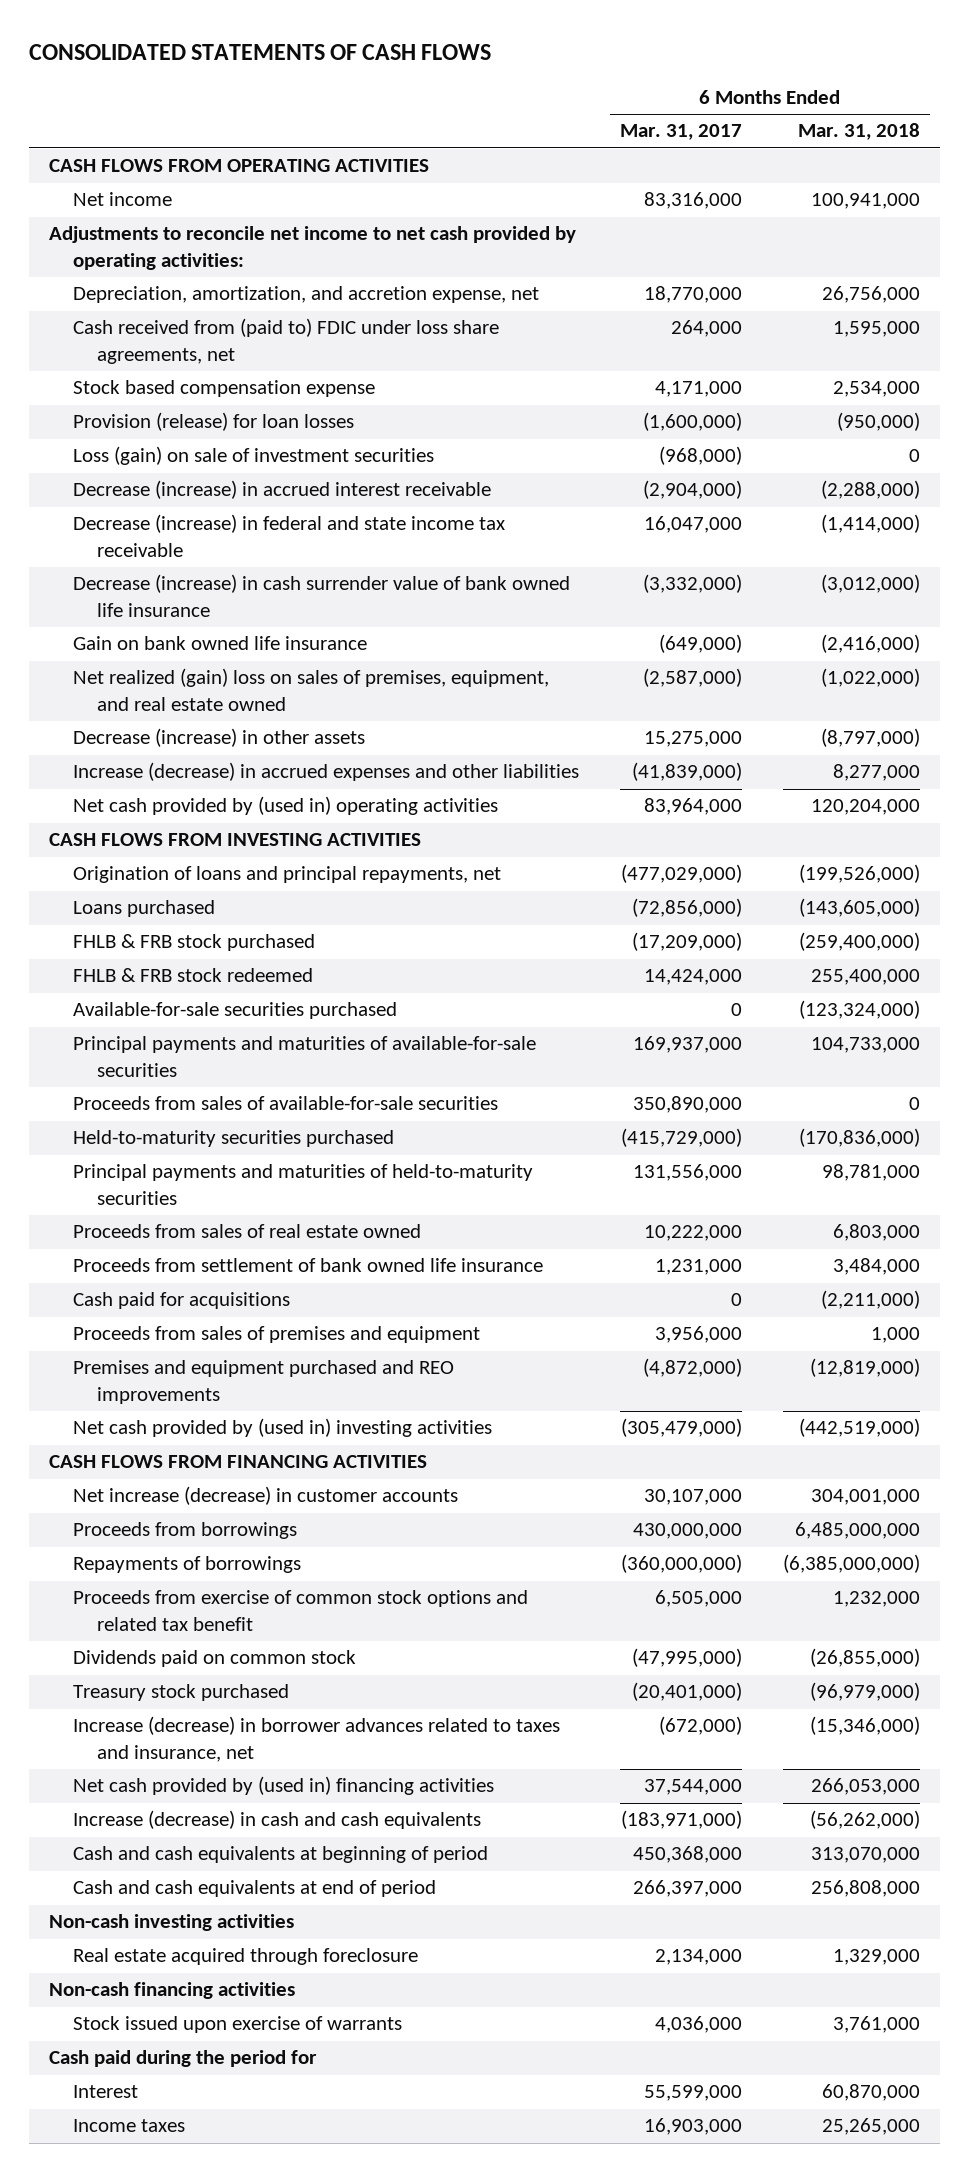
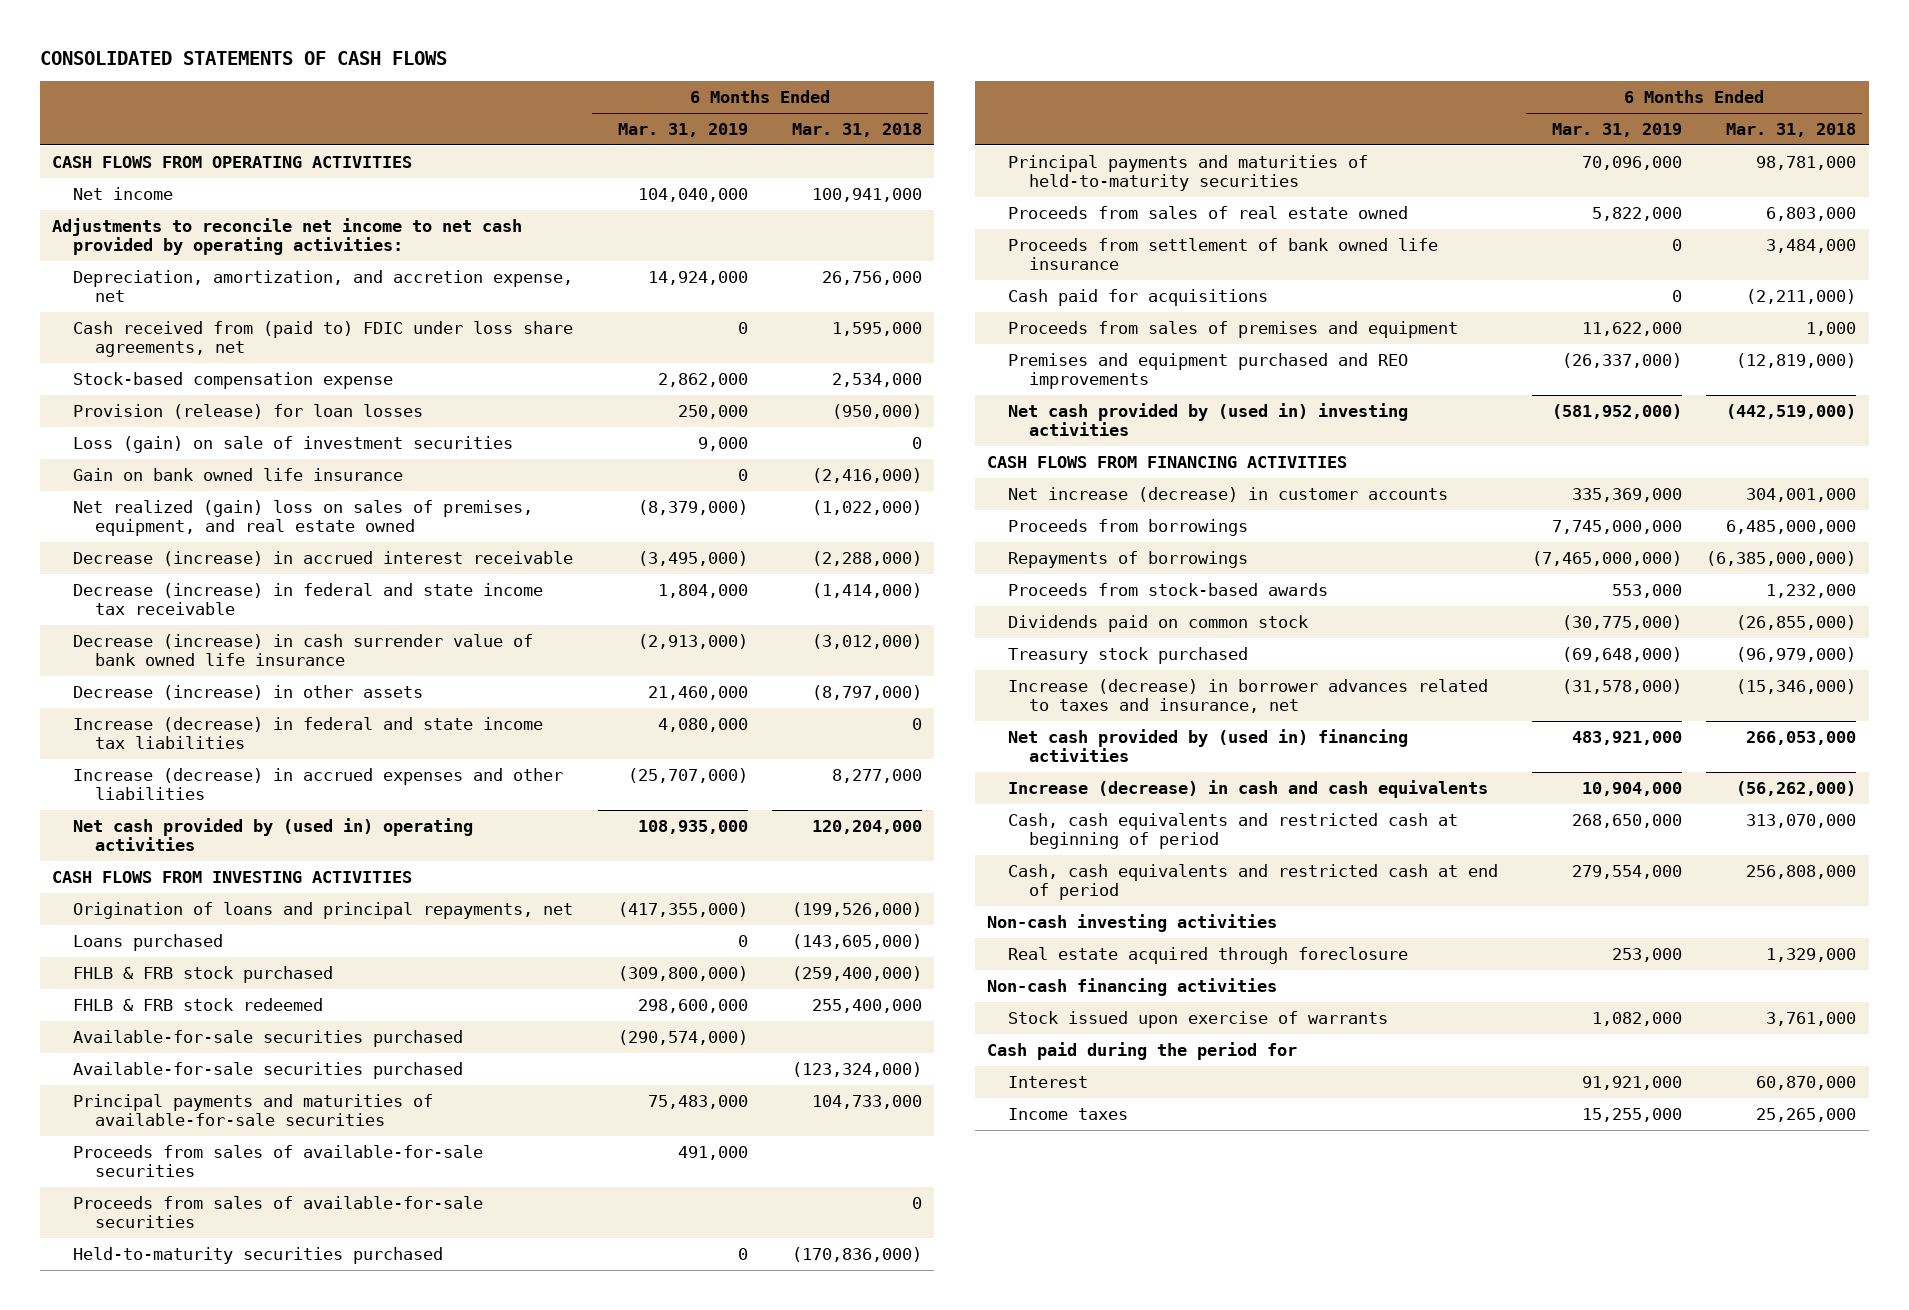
[619,124,742,141] Mar. 31, 2017 -> none
none -> [617,123,748,138] Mar. 31, 2019
[73,380,376,398] Stock based compensation expense -> [73,371,394,389] Stock-based compensation expense
[73,636,368,651] Gain on bank owned life insurance -> [73,467,404,481] Gain on bank owned life insurance
[73,668,550,711] Net realized (gain) loss on sales of premises, equipment, and real estate owned -> [73,499,534,537] Net realized (gain) loss on sales of premises, equipment, and real estate owned
none -> [73,716,544,750] Increase (decrease) in federal and state income tax liabilities
none -> [73,1029,464,1047] Available-for-sale securities purchased
none -> [73,1144,484,1178] Proceeds from sales of available-for-sale securities
[73,1590,529,1631] Proceeds from exercise of common stock options and related tax benefit -> [1007,582,1328,596] Proceeds from stock-based awards
[73,1846,489,1864] Cash and cash equivalents at beginning of period -> [1007,812,1458,850] Cash, cash equivalents and restricted cash at beginning of period
[73,1880,437,1898] Cash and cash equivalents at end of period -> [1007,863,1498,901] Cash, cash equivalents and restricted cash at end of period

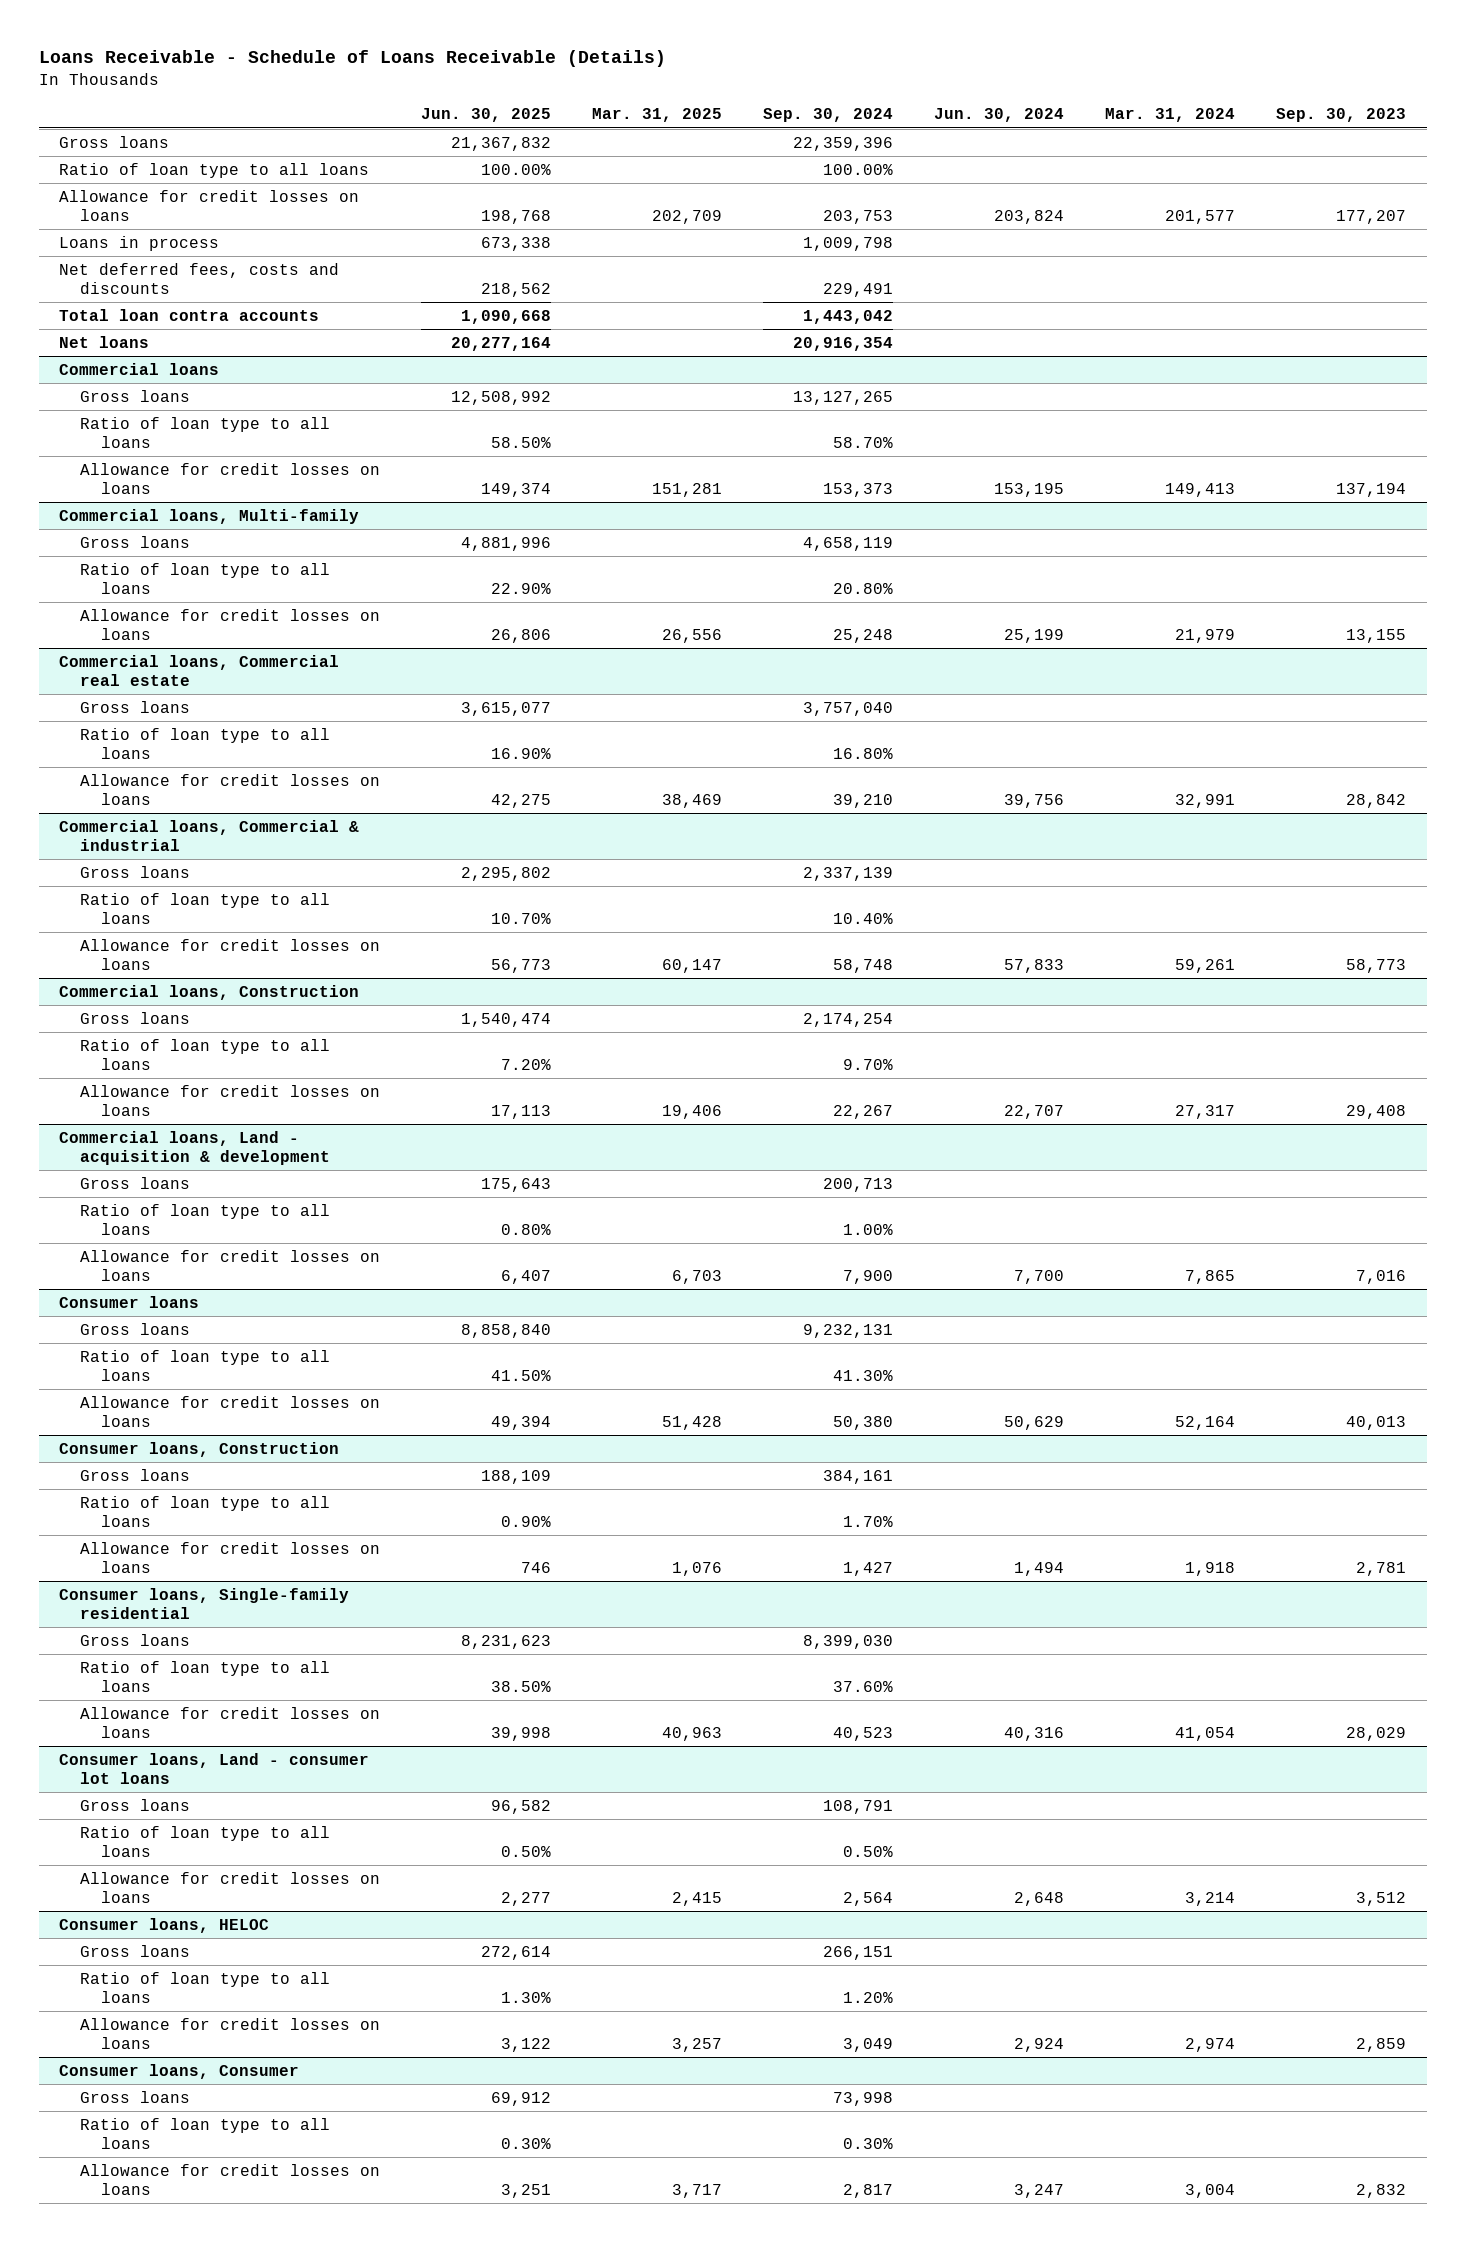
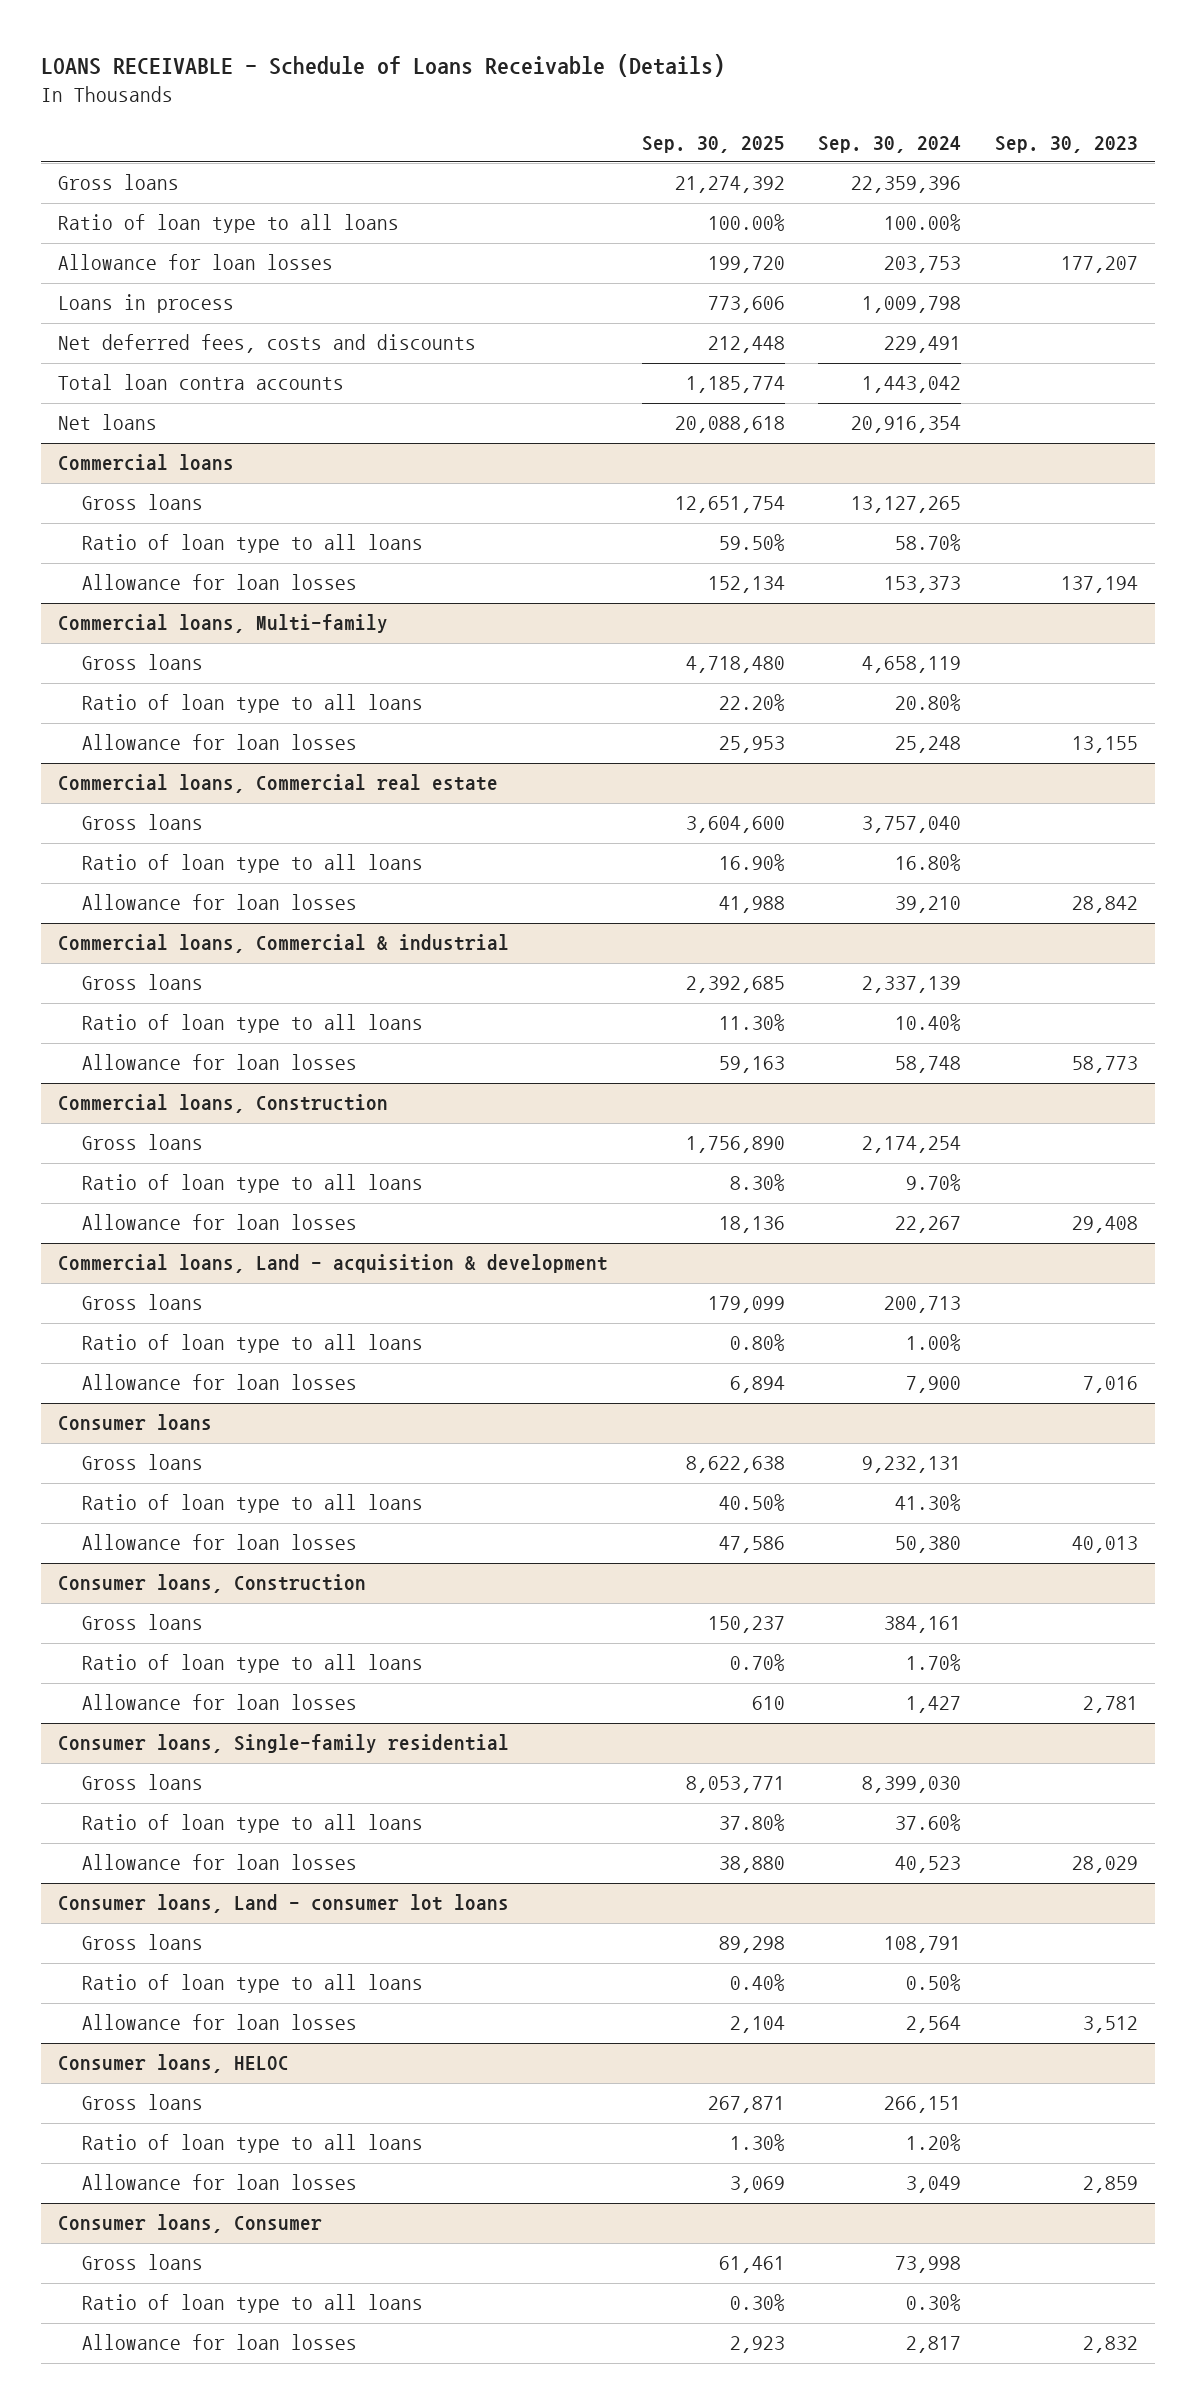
[38,50,666,68] Loans Receivable - Schedule of Loans Receivable (Details) -> [40,54,725,78] LOANS RECEIVABLE - Schedule of Loans Receivable (Details)
[421,108,552,123] Jun. 30, 2025 -> none
[592,108,723,123] Mar. 31, 2025 -> none
[934,108,1065,123] Jun. 30, 2024 -> none
[1105,108,1236,123] Mar. 31, 2024 -> none
none -> [641,135,785,153] Sep. 30, 2025
[59,189,360,221] Allowance for credit losses on loans -> [57,254,333,271] Allowance for loan losses
[80,462,381,494] Allowance for credit losses on loans -> [81,574,357,591] Allowance for loan losses
[80,608,381,640] Allowance for credit losses on loans -> [81,734,357,751] Allowance for loan losses
[80,773,381,805] Allowance for credit losses on loans -> [81,894,357,911] Allowance for loan losses
[80,938,381,970] Allowance for credit losses on loans -> [81,1054,357,1071] Allowance for loan losses
[80,1084,381,1116] Allowance for credit losses on loans -> [81,1214,357,1231] Allowance for loan losses
[80,1249,381,1281] Allowance for credit losses on loans -> [81,1374,357,1391] Allowance for loan losses
[80,1395,381,1427] Allowance for credit losses on loans -> [81,1534,357,1551] Allowance for loan losses
[80,1541,381,1573] Allowance for credit losses on loans -> [81,1694,357,1711] Allowance for loan losses
[80,1706,381,1738] Allowance for credit losses on loans -> [81,1854,357,1871] Allowance for loan losses
[80,1871,381,1903] Allowance for credit losses on loans -> [81,2014,357,2031] Allowance for loan losses
[80,2017,381,2049] Allowance for credit losses on loans -> [81,2174,357,2191] Allowance for loan losses
[80,2163,381,2195] Allowance for credit losses on loans -> [81,2334,357,2351] Allowance for loan losses

